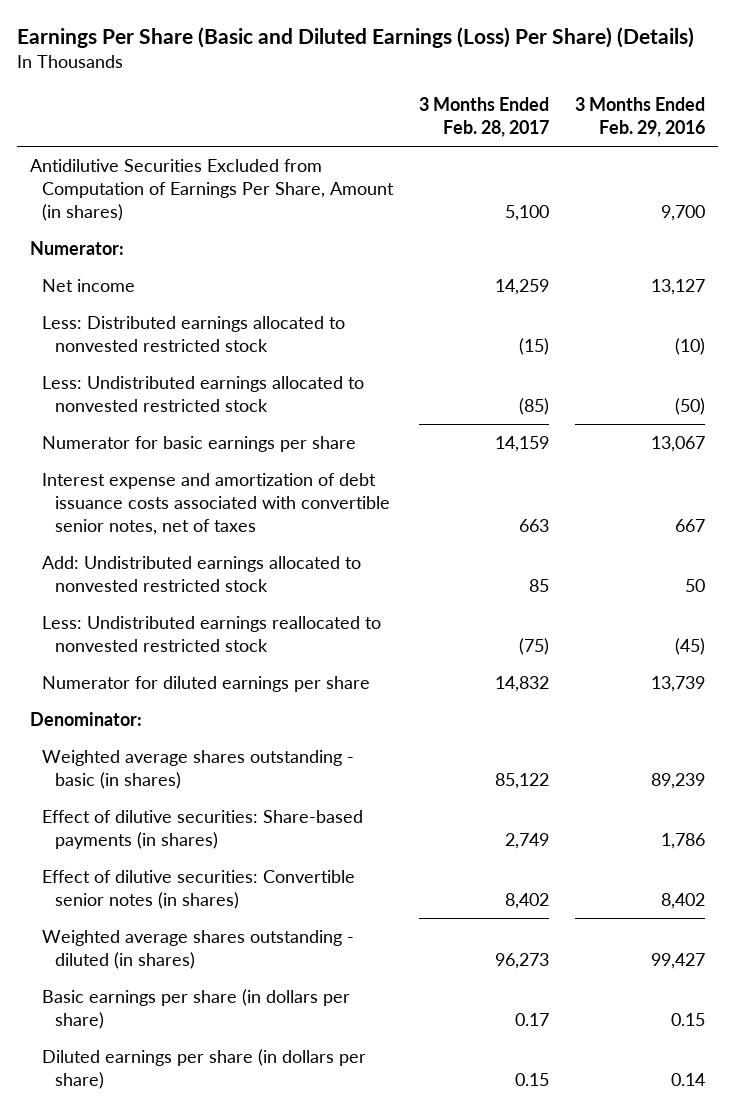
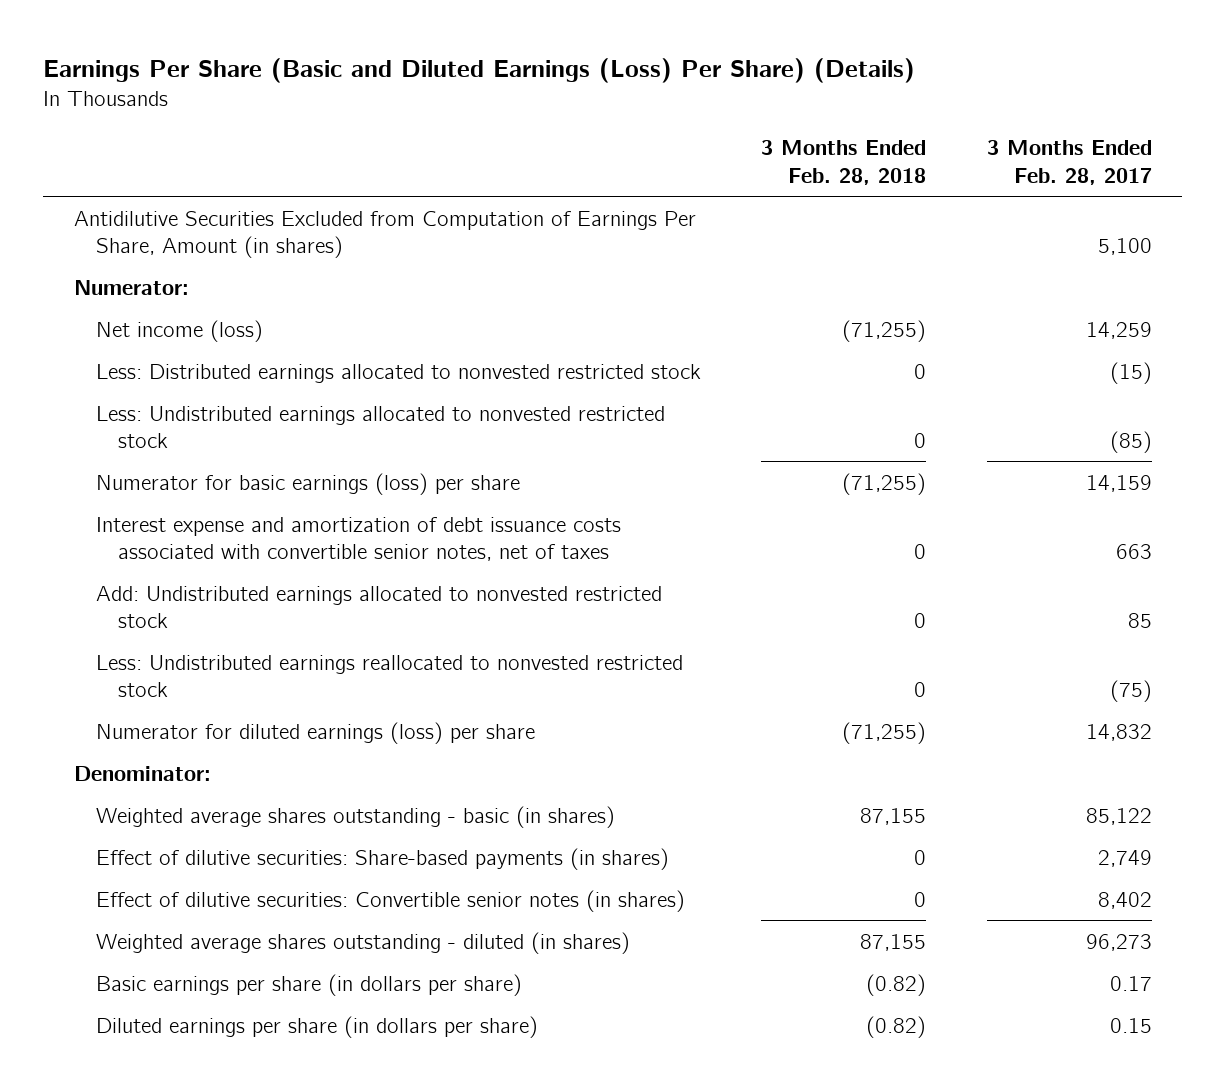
[575,97,706,138] 3 Months Ended Feb. 29, 2016 -> none
none -> [761,140,927,185] 3 Months Ended Feb. 28, 2018
[42,278,136,292] Net income -> [95,319,263,342] Net income (loss)
[42,435,357,452] Numerator for basic earnings per share -> [95,472,520,495] Numerator for basic earnings (loss) per share
[42,675,371,692] Numerator for diluted earnings per share -> [95,721,535,744] Numerator for diluted earnings (loss) per share

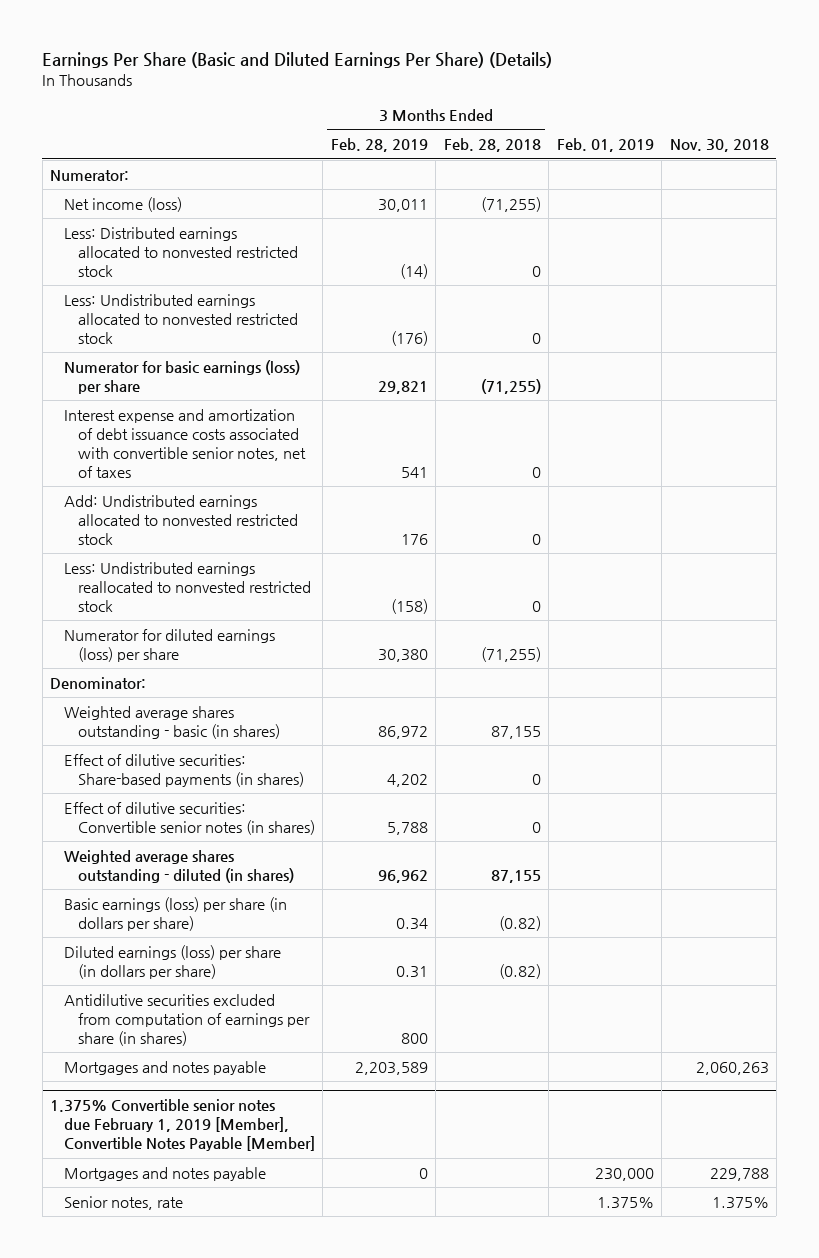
[43,57,916,83] Earnings Per Share (Basic and Diluted Earnings (Loss) Per Share) (Details) -> [42,52,553,69] Earnings Per Share (Basic and Diluted Earnings Per Share) (Details)
[987,140,1153,185] 3 Months Ended Feb. 28, 2017 -> none
none -> [330,138,428,153] Feb. 28, 2019
none -> [556,138,654,153] Feb. 01, 2019
none -> [669,139,769,153] Nov. 30, 2018
[73,210,696,258] Antidilutive Securities Excluded from Computation of Earnings Per Share, Amount (in shares) -> none
[95,973,522,996] Basic earnings per share (in dollars per share) -> [63,896,287,931] Basic earnings (loss) per share (in dollars per share)
[95,1015,538,1038] Diluted earnings per share (in dollars per share) -> [63,944,281,979] Diluted earnings (loss) per share (in dollars per share)
none -> [63,993,310,1046] Antidilutive securities excluded from computation of earnings per share (in shares)
none -> [63,1060,266,1075] Mortgages and notes payable
none -> [50,1099,315,1152] 1.375% Convertible senior notes due February 1, 2019 [Member], Convertible Notes Payable [Member]
none -> [63,1166,266,1181] Mortgages and notes payable
none -> [63,1195,183,1210] Senior notes, rate

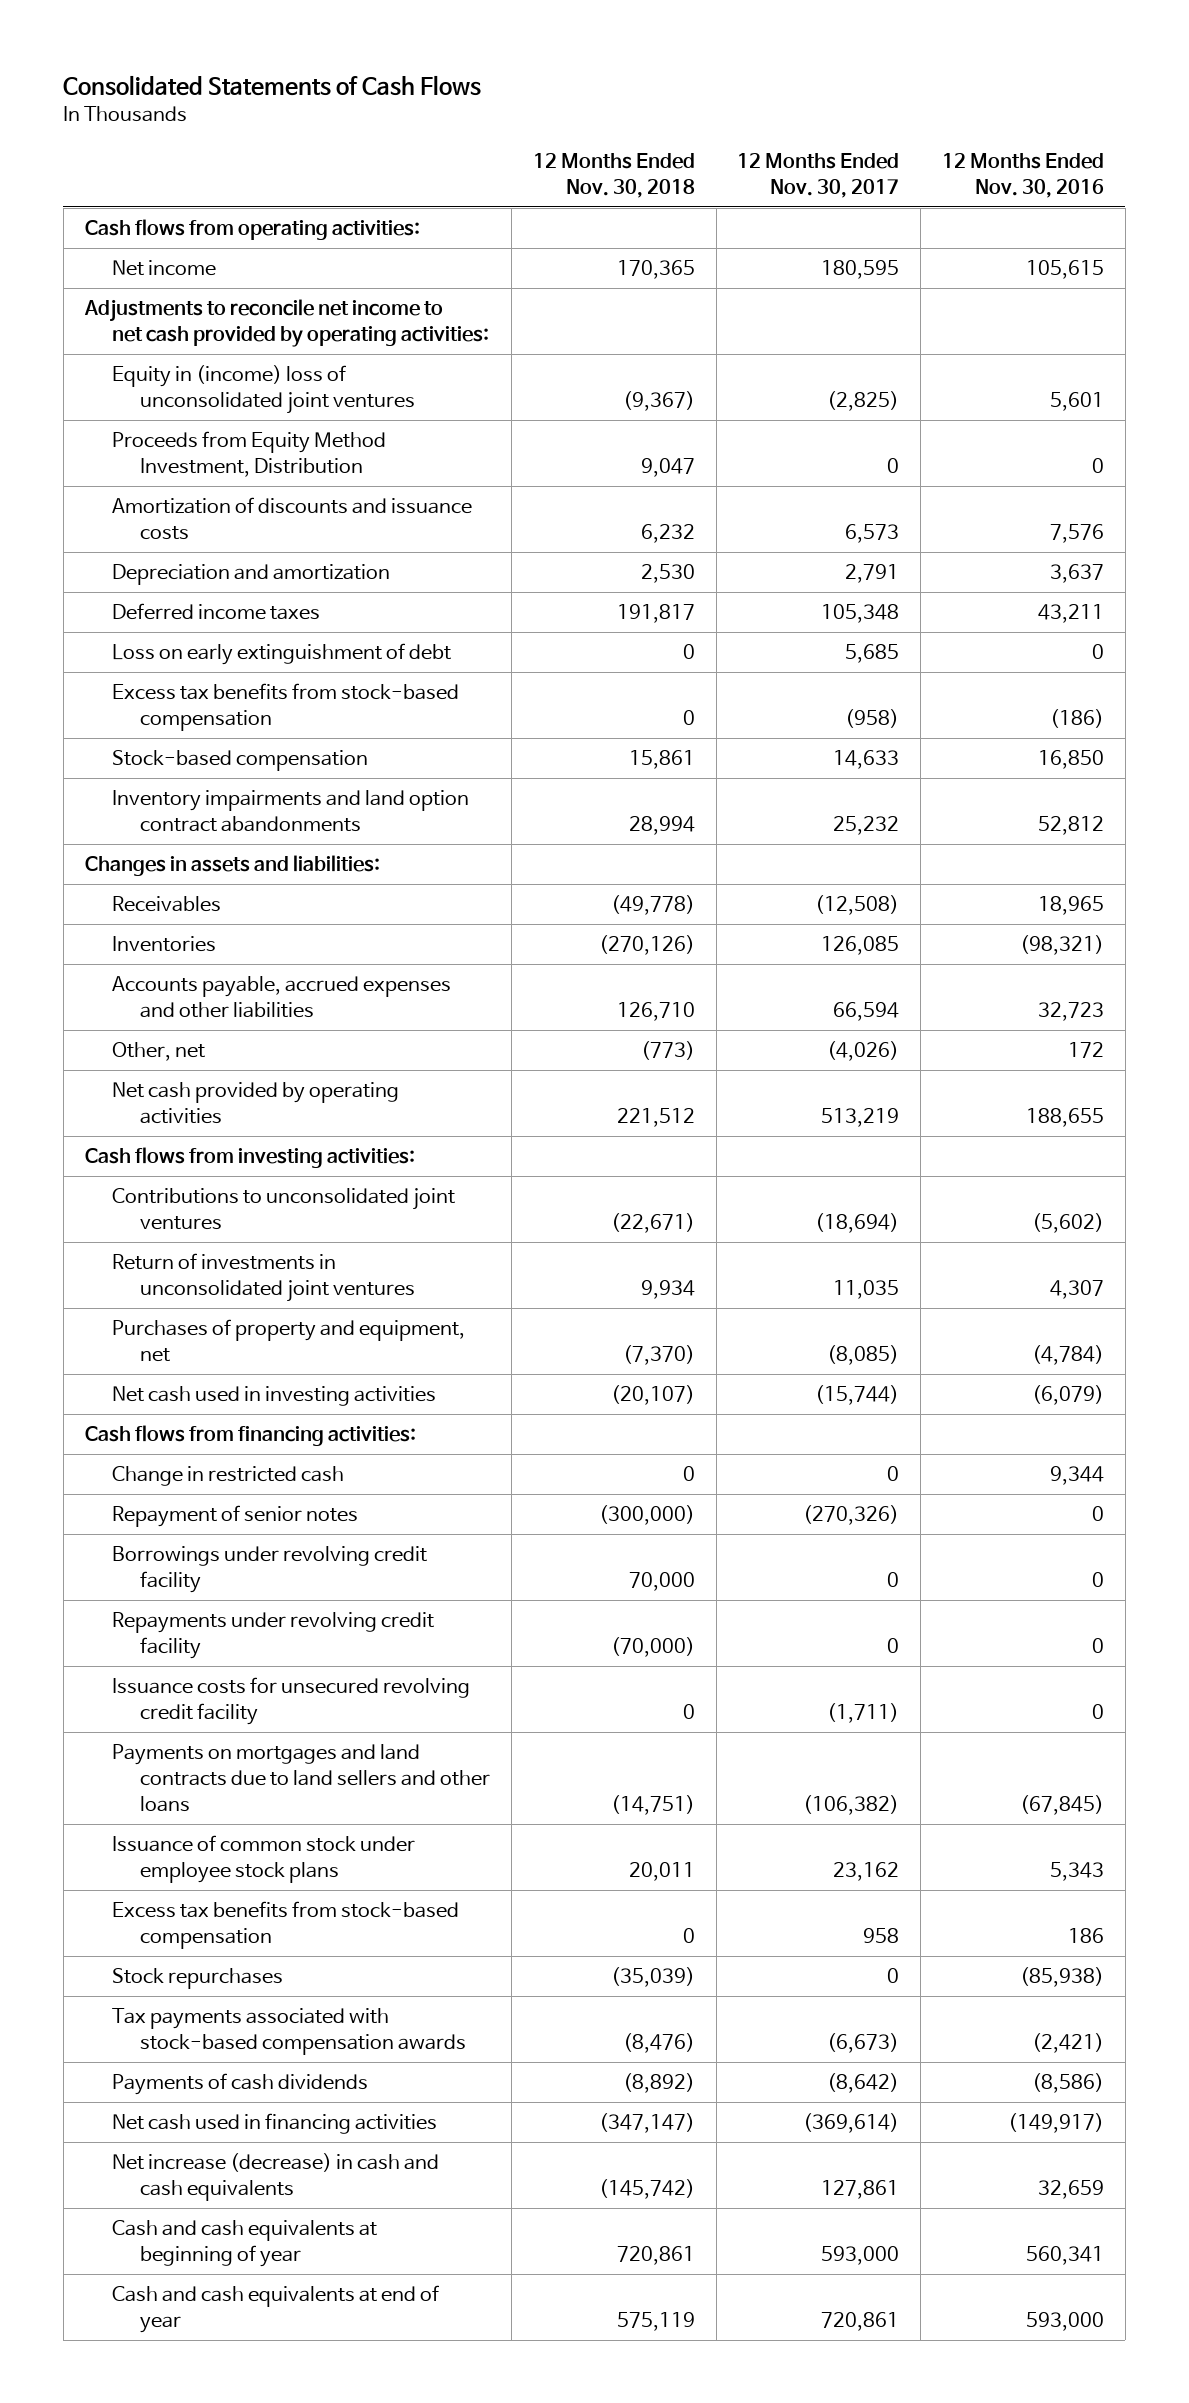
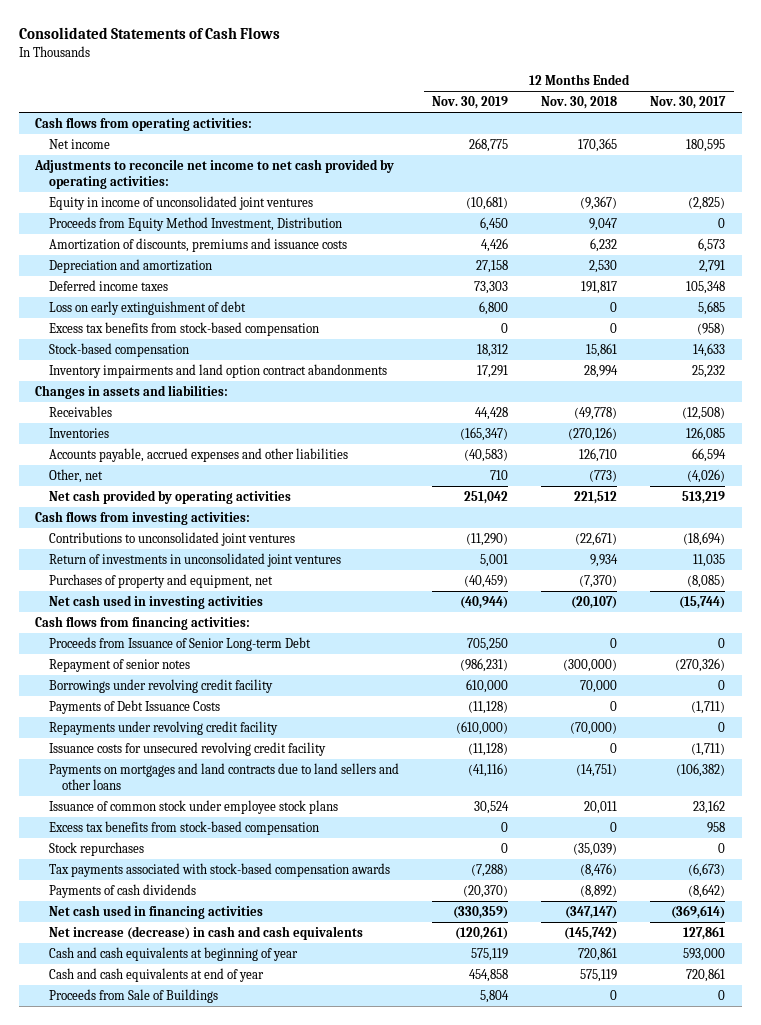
[942,153,1105,198] 12 Months Ended Nov. 30, 2016 -> none
none -> [432,96,509,110] Nov. 30, 2019
[112,365,416,414] Equity in (income) loss of unconsolidated joint ventures -> [48,196,313,211] Equity in income of unconsolidated joint ventures
[112,497,473,540] Amortization of discounts and issuance costs -> [48,238,347,253] Amortization of discounts, premiums and issuance costs
[112,1466,345,1487] Change in restricted cash -> none
none -> [48,637,311,652] Proceeds from Issuance of Senior Long-term Debt
none -> [48,700,220,715] Payments of Debt Issuance Costs
none -> [48,989,218,1004] Proceeds from Sale of Buildings

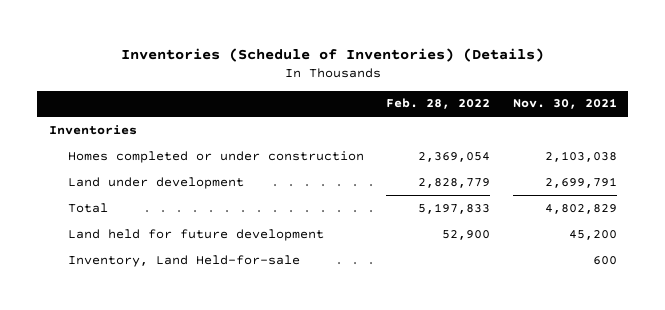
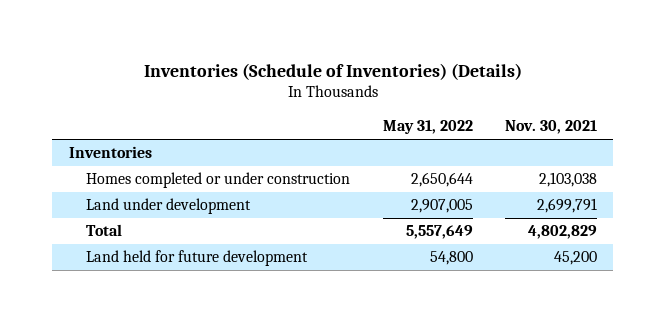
[386,98,491,110] Feb. 28, 2022 -> none
none -> [382,120,473,135] May 31, 2022
[67,254,300,267] Inventory, Land Held-for-sale -> none

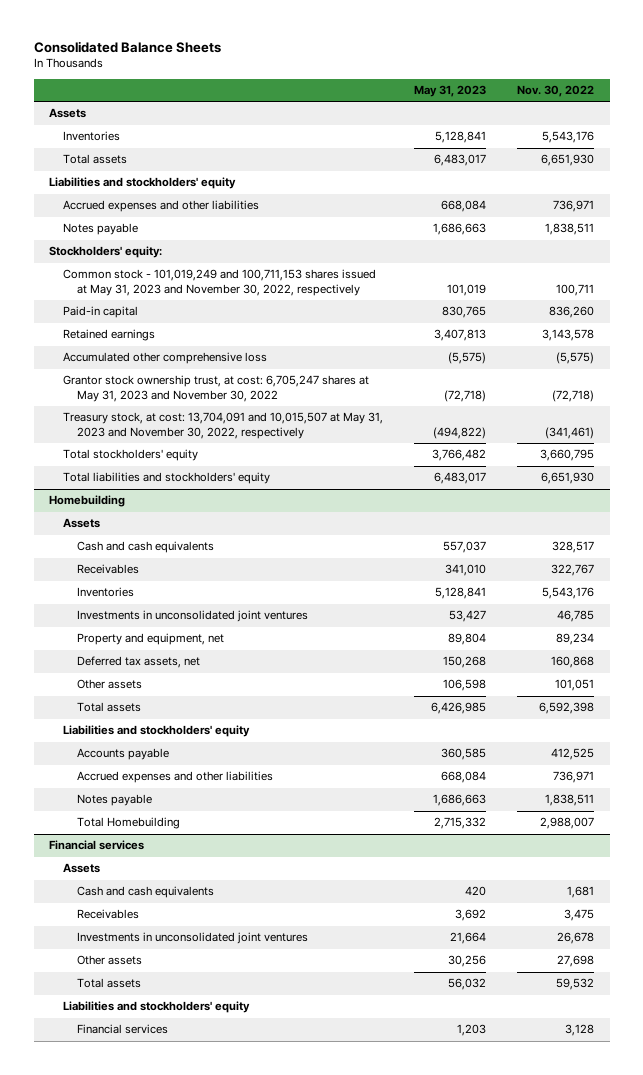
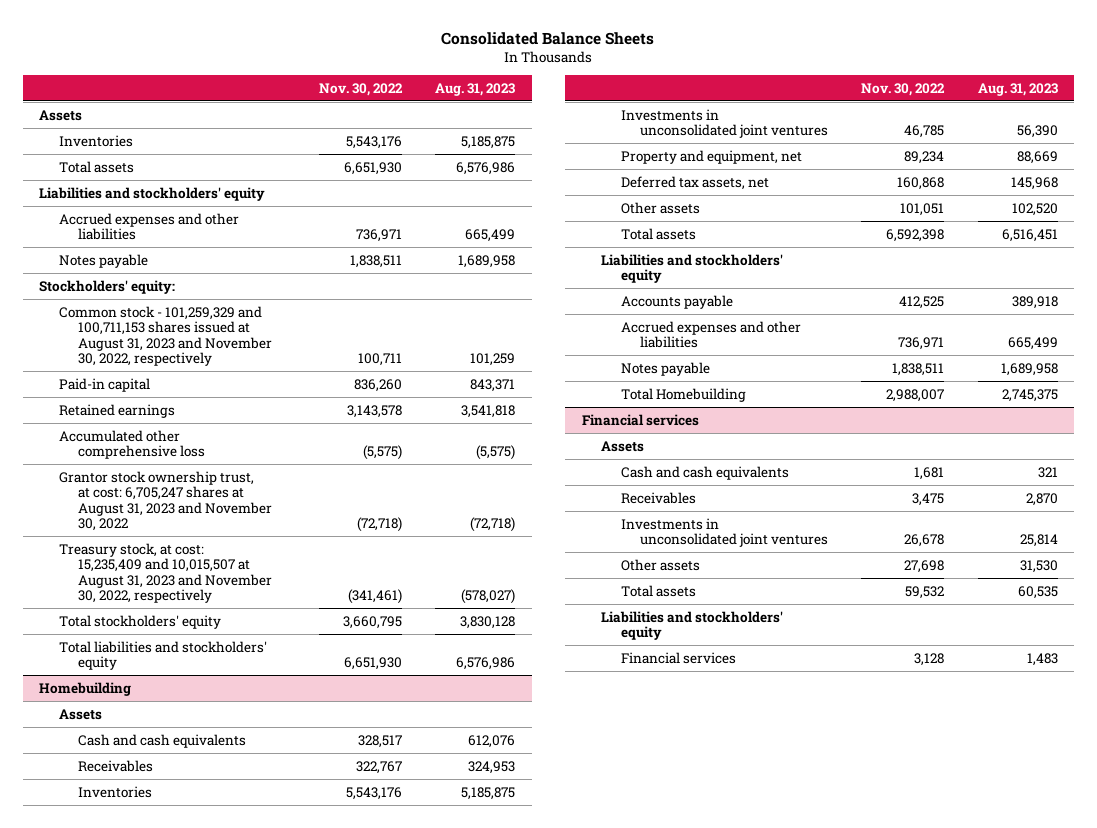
[414,85,487,98] May 31, 2023 -> none
none -> [434,82,515,96] Aug. 31, 2023
[63,269,377,296] Common stock - 101,019,249 and 100,711,153 shares issued at May 31, 2023 and November 30, 2022, respectively -> [58,305,273,367] Common stock - 101,259,329 and 100,711,153 shares issued at August 31, 2023 and November 30, 2022, respectively
[63,375,370,402] Grantor stock ownership trust, at cost: 6,705,247 shares at May 31, 2023 and November 30, 2022 -> [58,470,273,532] Grantor stock ownership trust, at cost: 6,705,247 shares at August 31, 2023 and November 30, 2022
[63,412,384,439] Treasury stock, at cost: 13,704,091 and 10,015,507 at May 31, 2023 and November 30, 2022, respectively -> [58,542,273,604] Treasury stock, at cost: 15,235,409 and 10,015,507 at August 31, 2023 and November 30, 2022, respectively

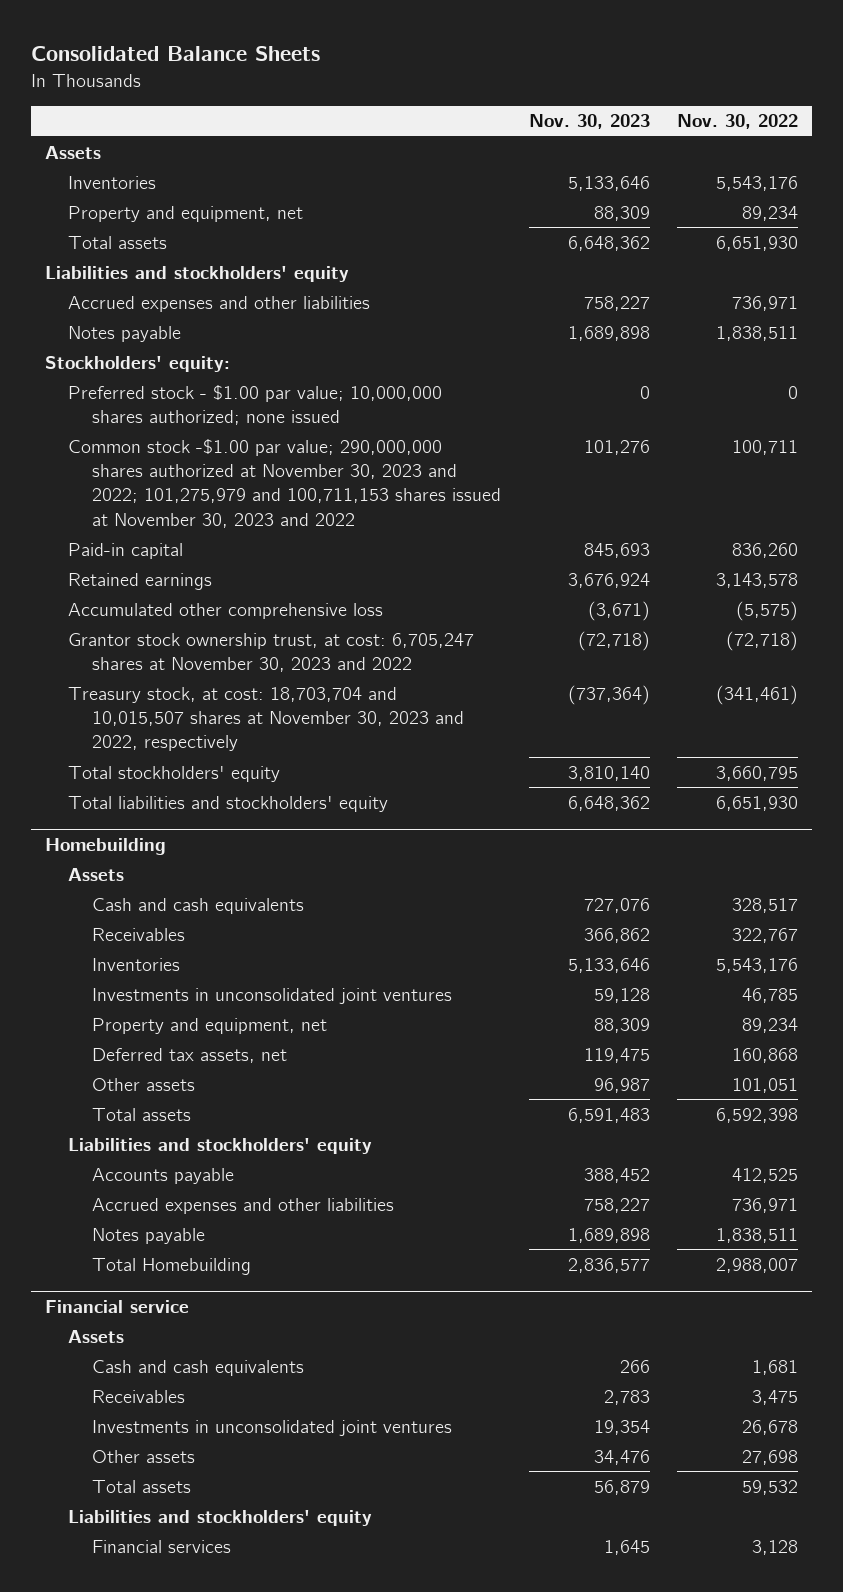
[434,82,515,96] Aug. 31, 2023 -> none
none -> [528,114,650,130] Nov. 30, 2023
none -> [68,205,304,222] Property and equipment, net
none -> [68,384,443,425] Preferred stock - $1.00 par value; 10,000,000 shares authorized; none issued
[58,305,273,367] Common stock - 101,259,329 and 100,711,153 shares issued at August 31, 2023 and November 30, 2022, respectively -> [68,438,501,528] Common stock -$1.00 par value; 290,000,000 shares authorized at November 30, 2023 and 2022; 101,275,979 and 100,711,153 shares issued at November 30, 2023 and 2022
[58,470,273,532] Grantor stock ownership trust, at cost: 6,705,247 shares at August 31, 2023 and November 30, 2022 -> [68,632,475,672] Grantor stock ownership trust, at cost: 6,705,247 shares at November 30, 2023 and 2022
[58,542,273,604] Treasury stock, at cost: 15,235,409 and 10,015,507 at August 31, 2023 and November 30, 2022, respectively -> [68,686,464,752] Treasury stock, at cost: 18,703,704 and 10,015,507 shares at November 30, 2023 and 2022, respectively
[581,413,699,426] Financial services -> [44,1299,189,1313] Financial service

